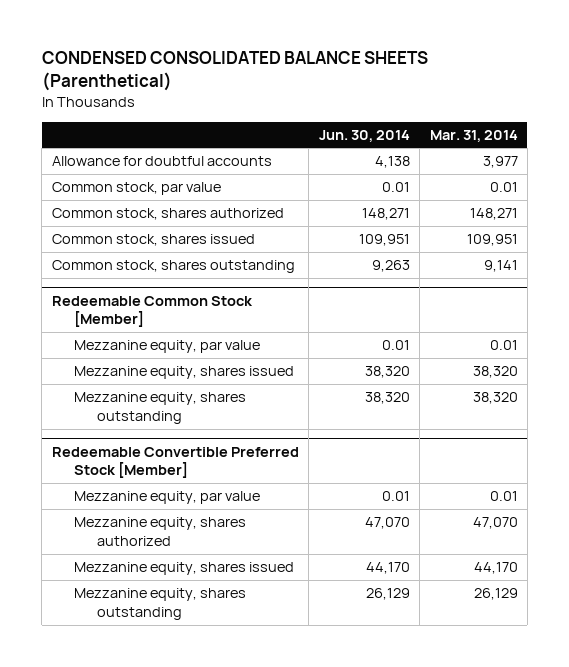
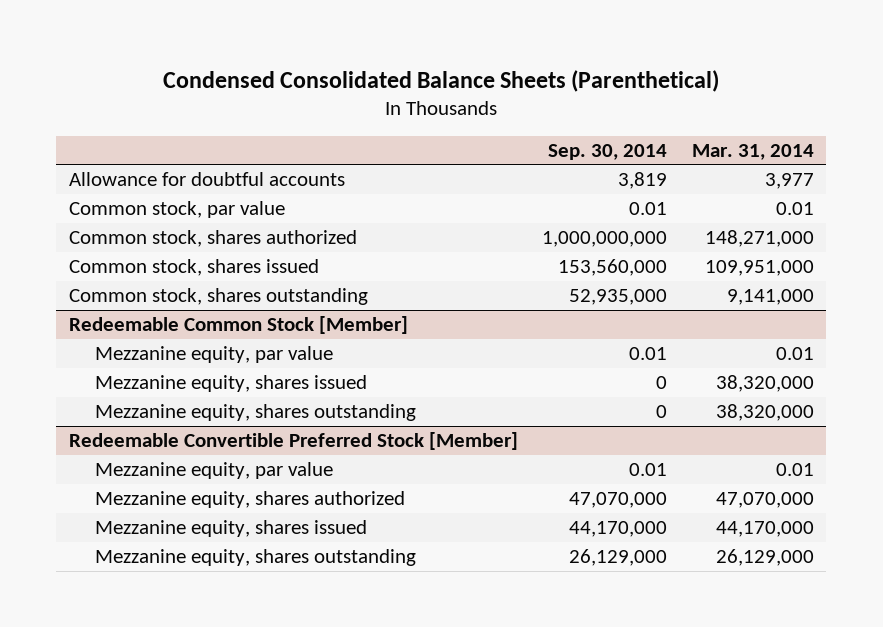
[41,51,428,92] CONDENSED CONSOLIDATED BALANCE SHEETS (Parenthetical) -> [163,69,720,92] Condensed Consolidated Balance Sheets (Parenthetical)
[318,129,410,142] Jun. 30, 2014 -> none
none -> [548,143,668,160] Sep. 30, 2014
[469,208,518,221] 148,271 -> [704,229,814,247] 148,271,000
[466,234,518,247] 109,951 -> [704,259,814,276] 109,951,000
[483,260,518,273] 9,141 -> [726,288,814,305] 9,141,000
[472,366,518,379] 38,320 -> [715,374,814,392] 38,320,000
[472,392,518,405] 38,320 -> [715,403,814,421] 38,320,000
[472,517,518,530] 47,070 -> [715,491,814,508] 47,070,000
[473,562,518,575] 44,170 -> [715,520,814,537] 44,170,000
[473,588,518,601] 26,129 -> [715,548,814,566] 26,129,000

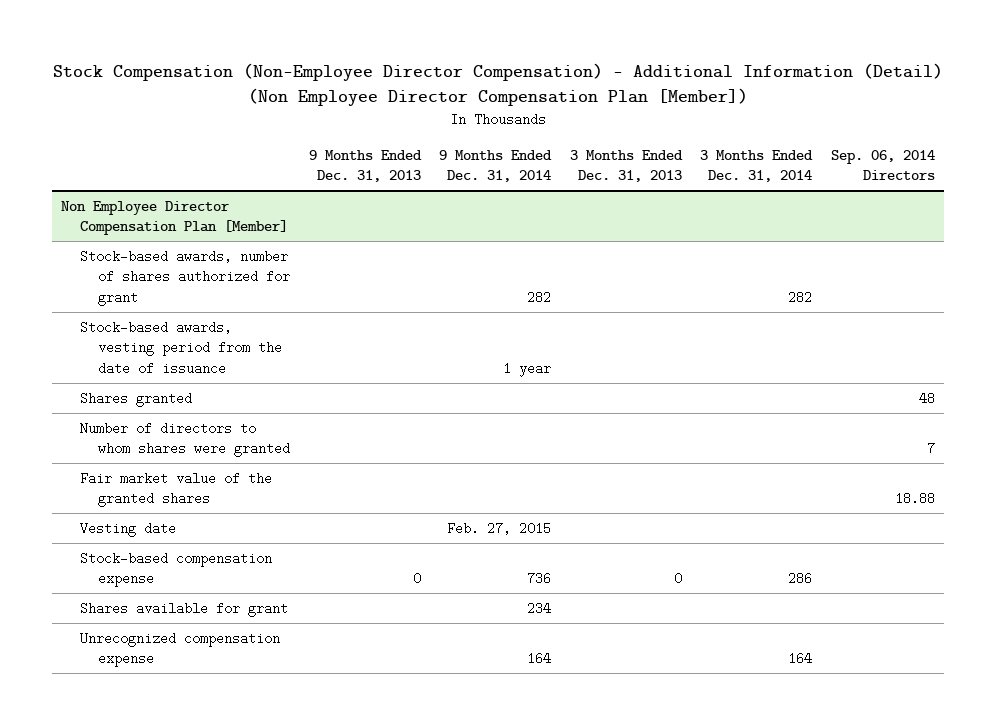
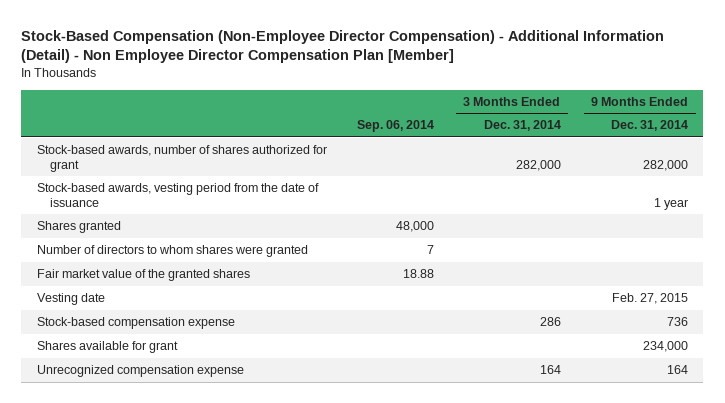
[53,63,944,107] Stock Compensation (Non-Employee Director Compensation) - Additional Information (Detail) (Non Employee Director Compensation Plan [Member]) -> [21,29,665,64] Stock-Based Compensation (Non-Employee Director Compensation) - Additional Information (Detail) - Non Employee Director Compensation Plan [Member]
[308,149,422,183] 9 Months Ended Dec. 31, 2013 -> none
[569,149,683,183] 3 Months Ended Dec. 31, 2013 -> none
[831,149,936,181] Sep. 06, 2014 Directors -> none
none -> [356,120,434,133] Sep. 06, 2014
[61,200,288,236] Non Employee Director Compensation Plan [Member] -> none
[527,291,552,305] 282 -> [643,159,689,171] 282,000
[788,291,813,305] 282 -> [515,159,561,171] 282,000
[527,601,552,615] 234 -> [643,341,689,353] 234,000

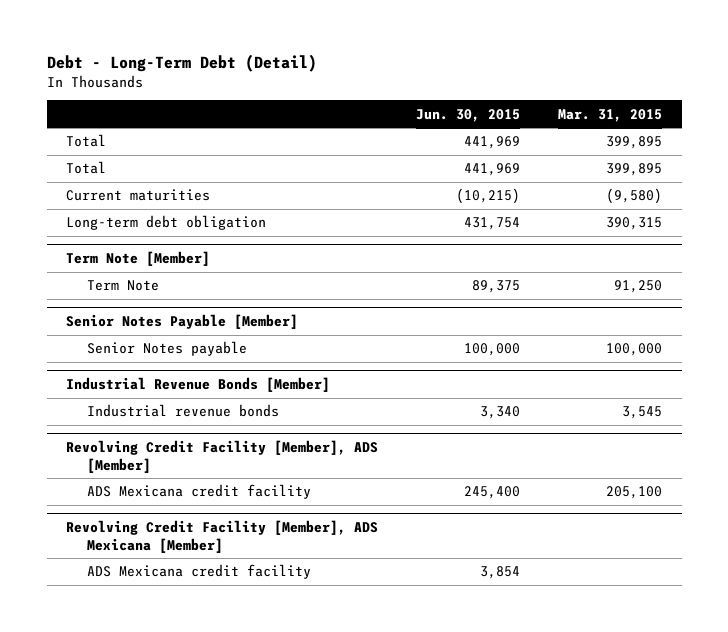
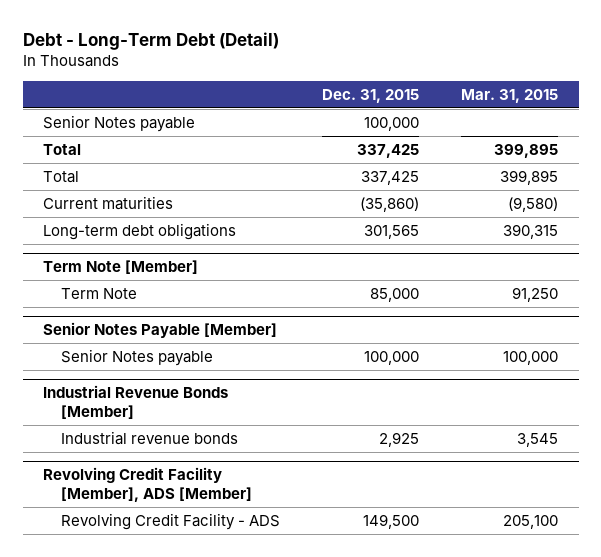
[416,108,521,122] Jun. 30, 2015 -> none
none -> [321,88,419,103] Dec. 31, 2015
none -> [43,114,196,132] Senior Notes payable
[65,215,266,231] Long-term debt obligation -> [43,222,237,240] Long-term debt obligations
[65,520,378,553] Revolving Credit Facility [Member], ADS Mexicana [Member] -> none
[87,564,312,580] ADS Mexicana credit facility -> none
[87,484,312,500] ADS Mexicana credit facility -> [61,512,281,530] Revolving Credit Facility - ADS

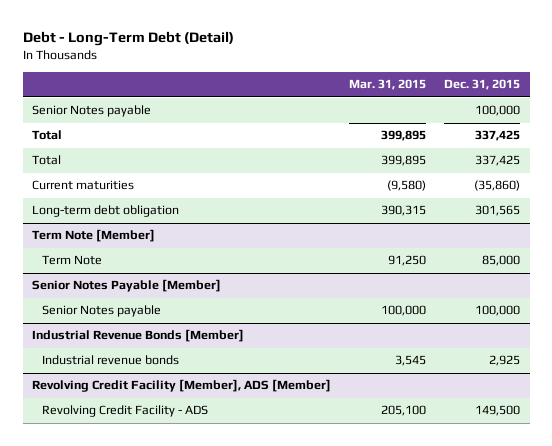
[43,222,237,240] Long-term debt obligations -> [31,205,179,218] Long-term debt obligation

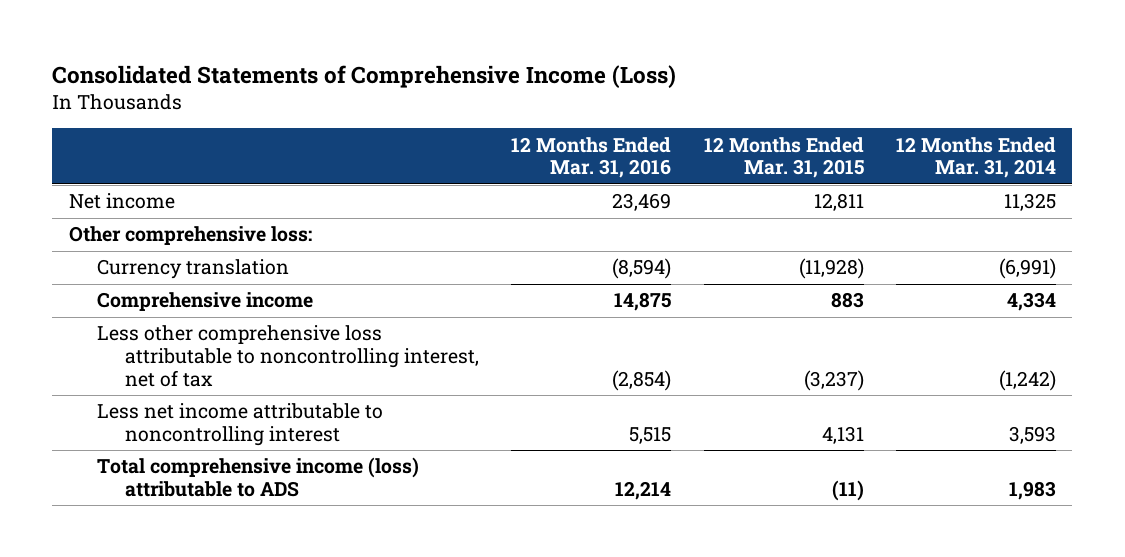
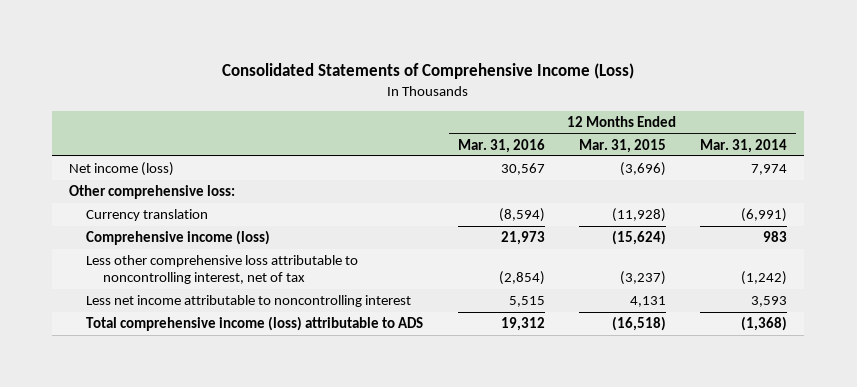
[68,193,175,210] Net income -> [69,162,175,177] Net income (loss)
[612,193,672,212] 23,469 -> [500,163,545,176] 30,567
[813,193,864,212] 12,811 -> [619,162,666,177] (3,696)
[1004,193,1057,212] 11,325 -> [751,164,788,176] 7,974
[96,292,313,312] Comprehensive income -> [86,230,271,246] Comprehensive income (loss)
[614,292,672,312] 14,875 -> [500,231,545,246] 21,973
[830,292,864,309] 883 -> [611,230,666,246] (15,624)
[1007,292,1057,312] 4,334 -> [763,231,788,243] 983
[615,480,672,500] 12,214 -> [500,317,545,332] 19,312
[831,479,864,501] (11) -> [611,316,666,332] (16,518)
[1009,480,1057,500] 1,983 -> [741,316,788,332] (1,368)

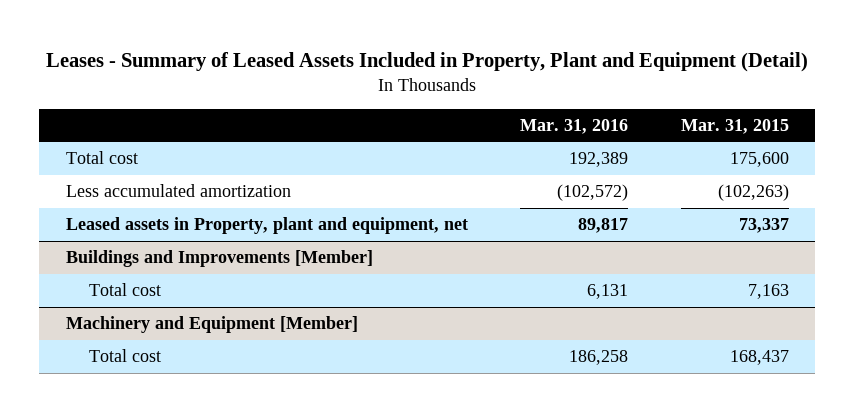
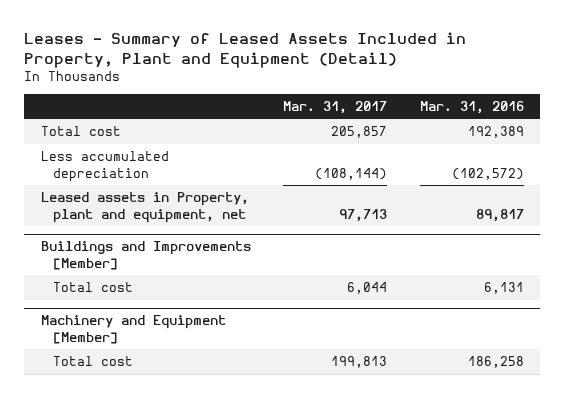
[680,118,789,134] Mar. 31, 2015 -> none
none -> [283,100,388,114] Mar. 31, 2017
[65,184,291,198] Less accumulated amortization -> [40,151,169,182] Less accumulated depreciation

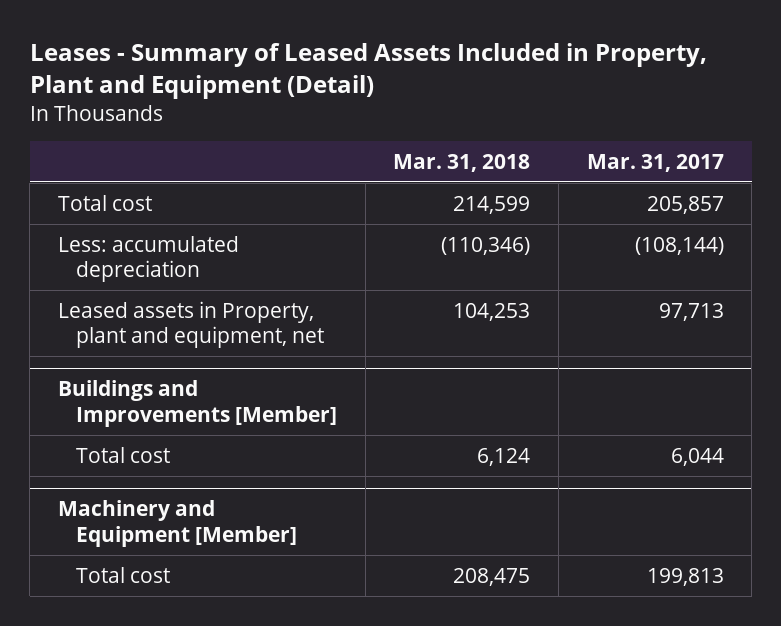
[419,100,524,114] Mar. 31, 2016 -> none
none -> [393,153,531,172] Mar. 31, 2018
[40,151,169,182] Less accumulated depreciation -> [57,235,239,283] Less: accumulated depreciation

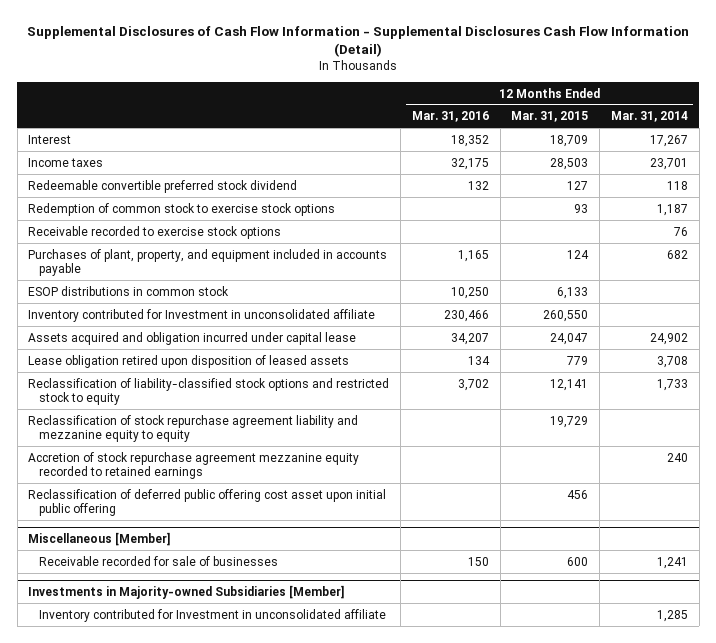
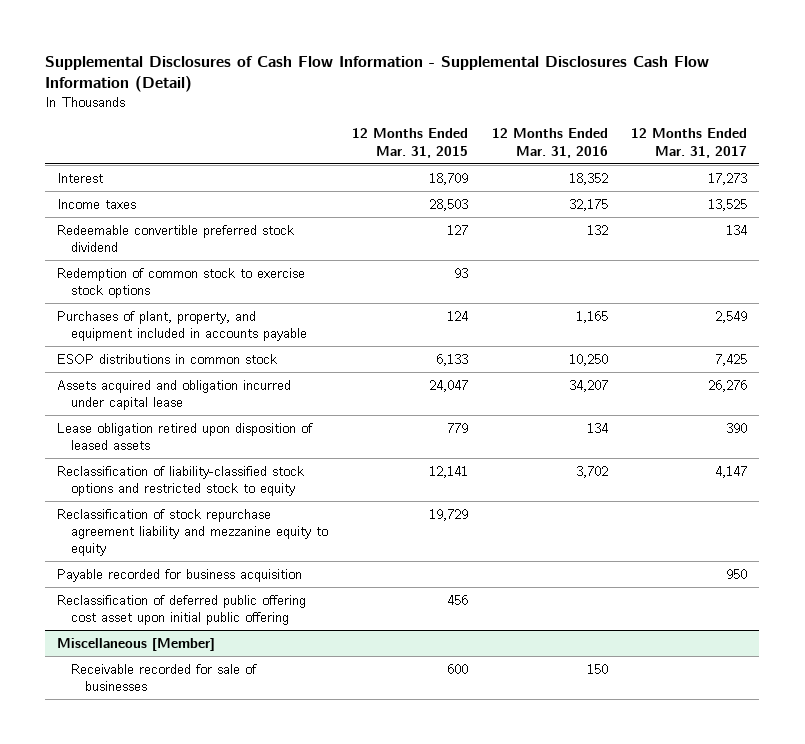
[610,111,688,123] Mar. 31, 2014 -> none
none -> [631,128,748,158] 12 Months Ended Mar. 31, 2017
[28,225,282,239] Receivable recorded to exercise stock options -> none
[28,308,376,322] Inventory contributed for Investment in unconsolidated affiliate -> none
[28,451,360,480] Accretion of stock repurchase agreement mezzanine equity recorded to retained earnings -> none
none -> [57,568,303,582] Payable recorded for business acquisition
[28,584,346,599] Investments in Majority-owned Subsidiaries [Member] -> none
[39,608,387,622] Inventory contributed for Investment in unconsolidated affiliate -> none

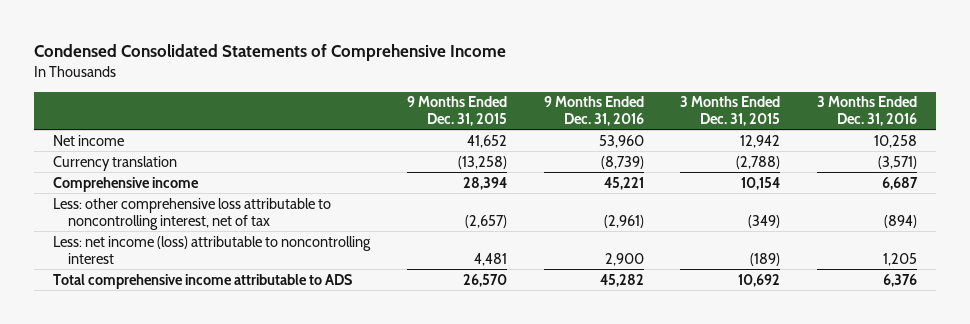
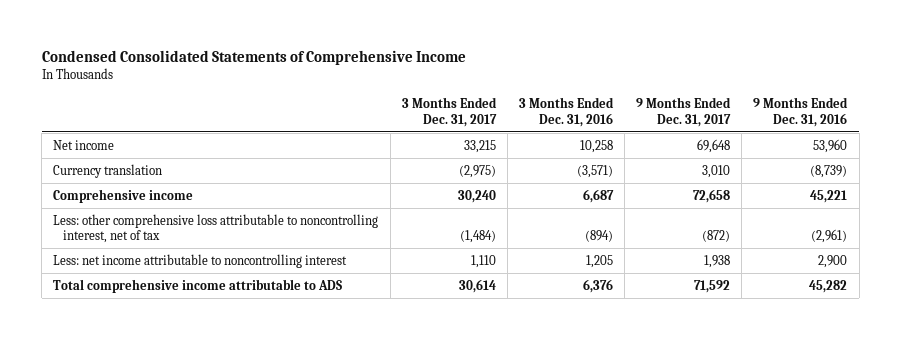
[406,96,507,127] 9 Months Ended Dec. 31, 2015 -> none
[680,96,781,127] 3 Months Ended Dec. 31, 2015 -> none
none -> [401,97,497,127] 3 Months Ended Dec. 31, 2017
none -> [636,97,732,127] 9 Months Ended Dec. 31, 2017
[52,235,371,264] Less: net income (loss) attributable to noncontrolling interest -> [53,253,348,268] Less: net income attributable to noncontrolling interest

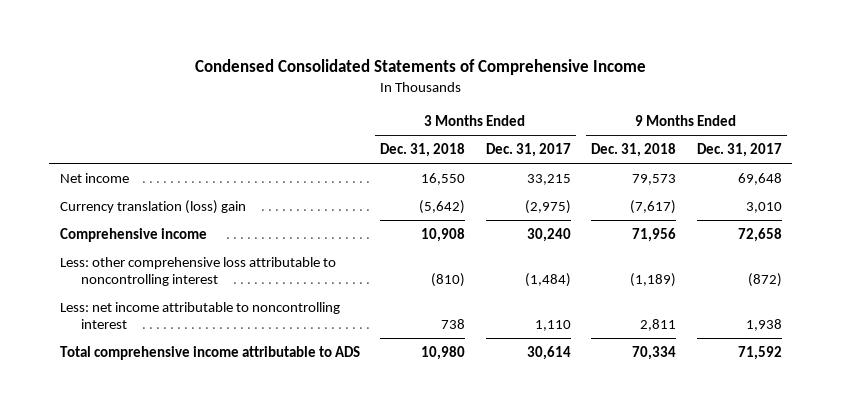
[518,97,614,127] 3 Months Ended Dec. 31, 2016 -> none
[753,97,849,127] 9 Months Ended Dec. 31, 2016 -> none
none -> [380,143,466,158] Dec. 31, 2018
none -> [591,143,677,158] Dec. 31, 2018
[53,163,163,178] Currency translation -> [59,200,246,215] Currency translation (loss) gain
[53,213,379,243] Less: other comprehensive loss attributable to noncontrolling interest, net of tax -> [59,257,336,286] Less: other comprehensive loss attributable to noncontrolling interest

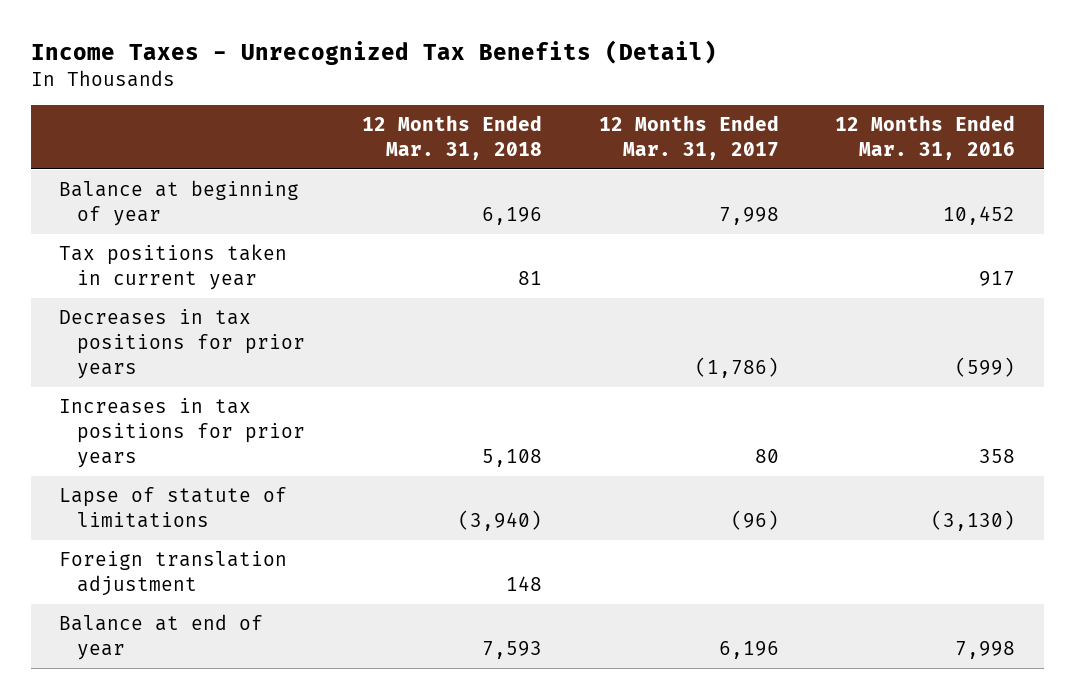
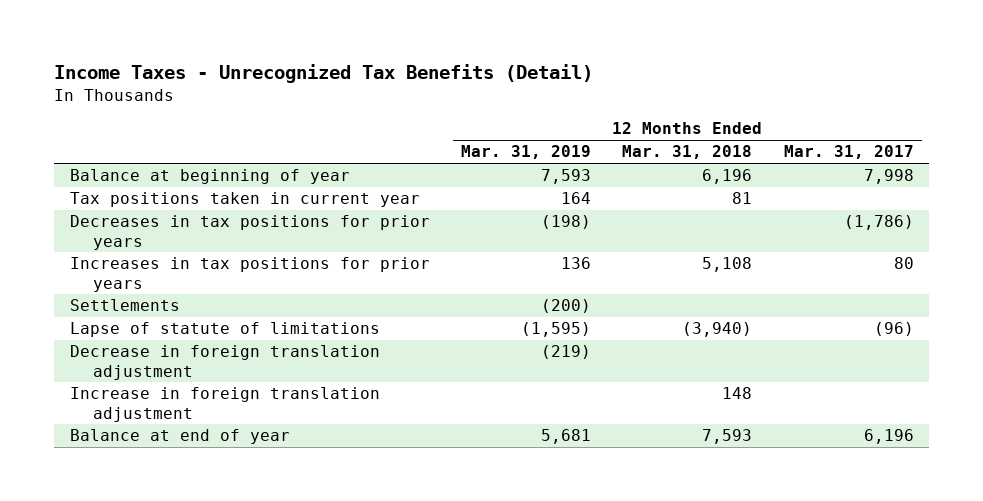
[835,115,1016,160] 12 Months Ended Mar. 31, 2016 -> none
none -> [460,145,591,160] Mar. 31, 2019
none -> [69,299,180,312] Settlements
none -> [69,345,380,380] Decrease in foreign translation adjustment
[59,551,288,596] Foreign translation adjustment -> [69,387,380,422] Increase in foreign translation adjustment

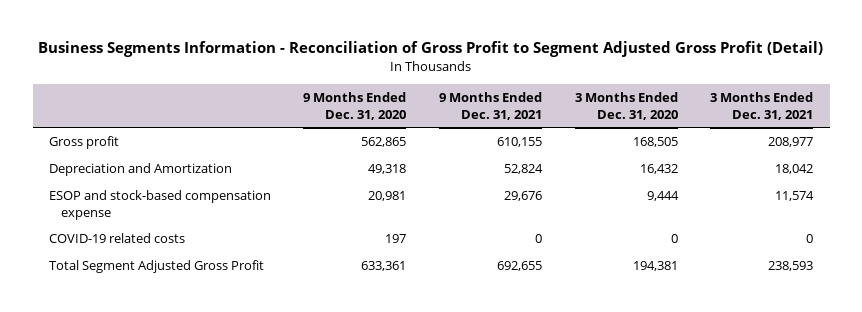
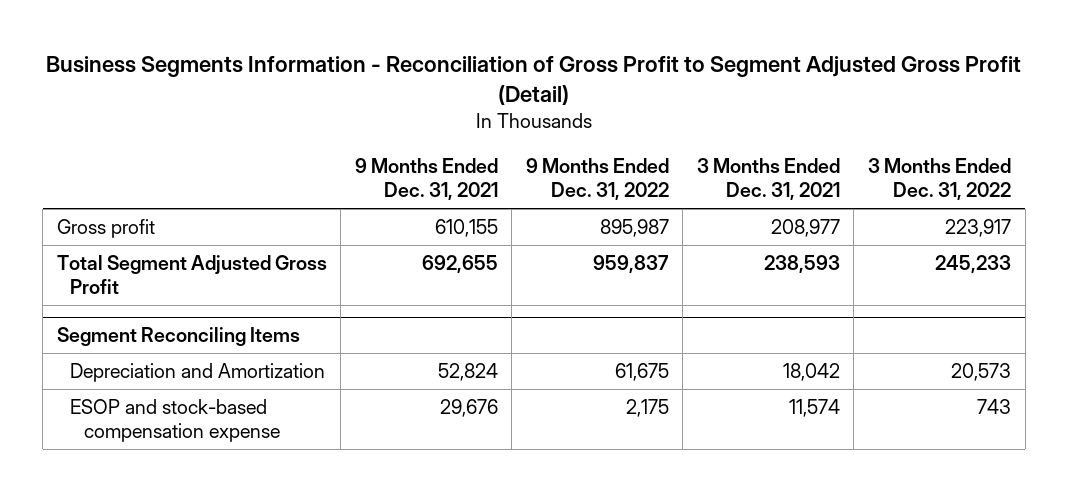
[303,91,407,120] 9 Months Ended Dec. 31, 2020 -> none
[574,91,678,120] 3 Months Ended Dec. 31, 2020 -> none
none -> [525,157,669,201] 9 Months Ended Dec. 31, 2022
none -> [868,157,1012,201] 3 Months Ended Dec. 31, 2022
[48,260,264,274] Total Segment Adjusted Gross Profit -> [56,255,327,295] Total Segment Adjusted Gross Profit
none -> [56,327,300,347] Segment Reconciling Items
[48,233,185,244] COVID-19 related costs -> none

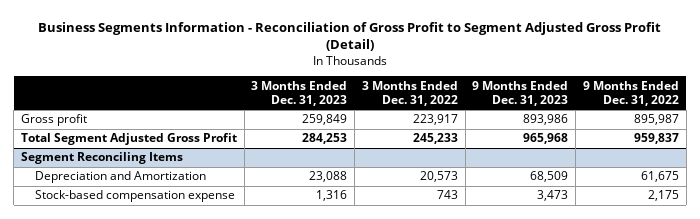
[354,157,498,201] 9 Months Ended Dec. 31, 2021 -> none
[696,157,840,201] 3 Months Ended Dec. 31, 2021 -> none
none -> [251,80,348,107] 3 Months Ended Dec. 31, 2023
none -> [472,80,569,107] 9 Months Ended Dec. 31, 2023
[70,399,281,443] ESOP and stock-based compensation expense -> [35,190,236,203] Stock-based compensation expense

